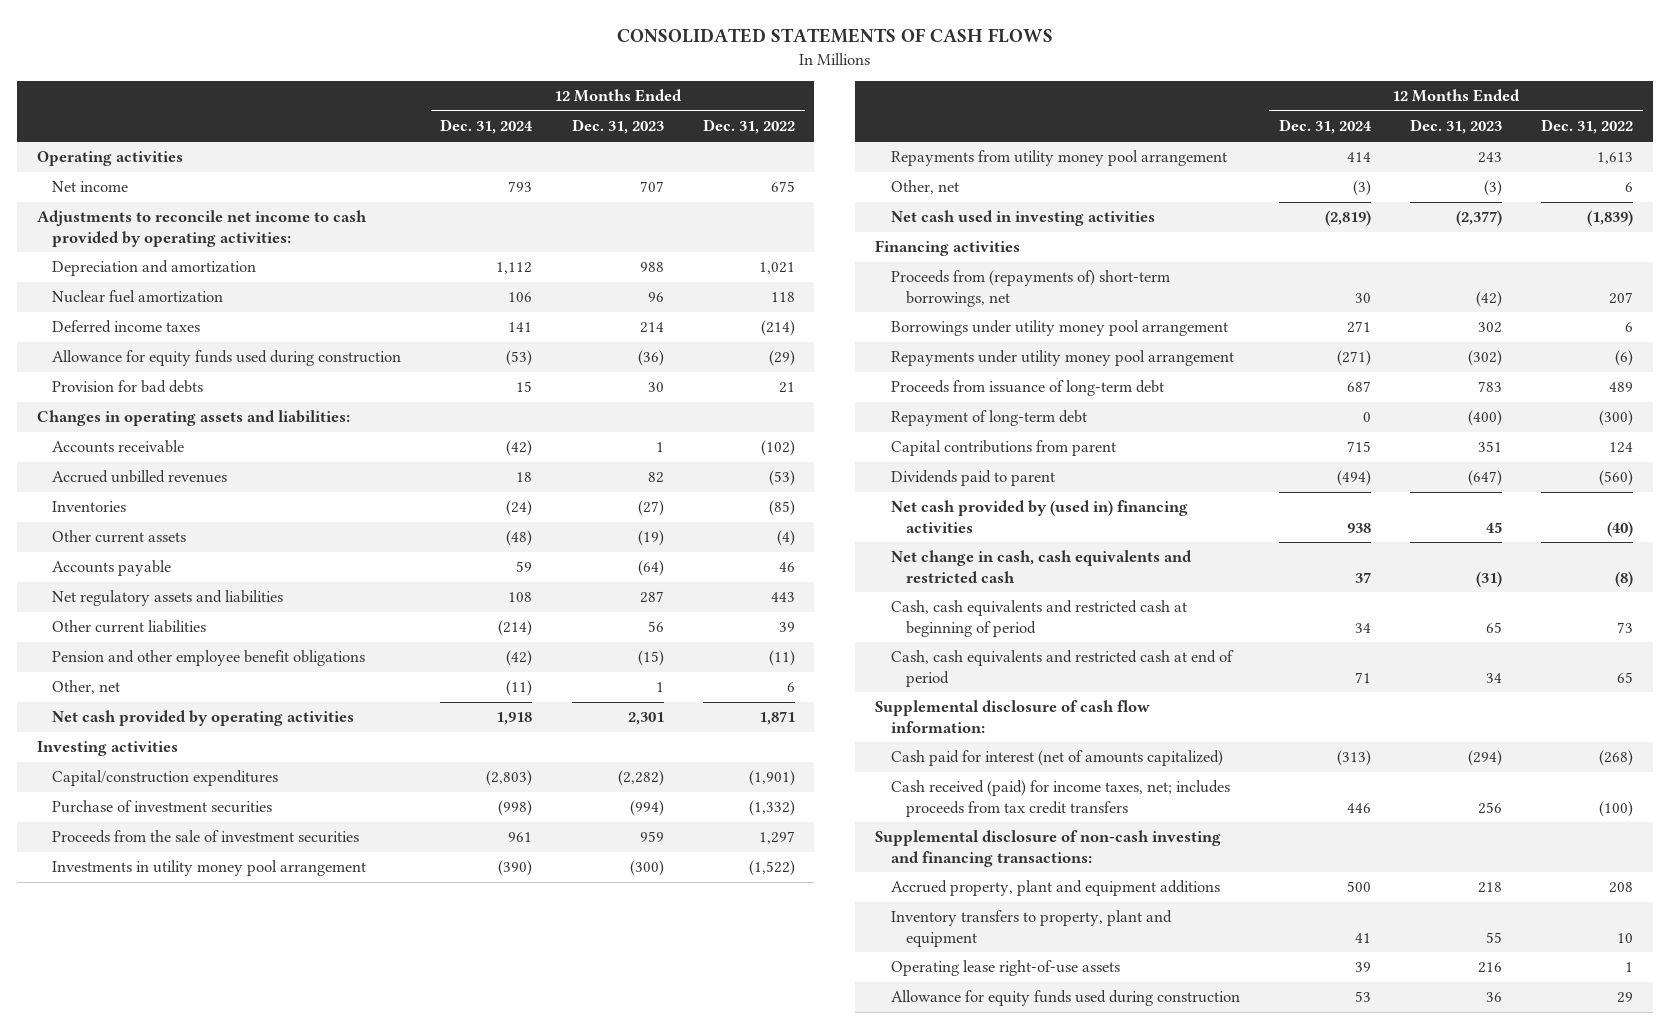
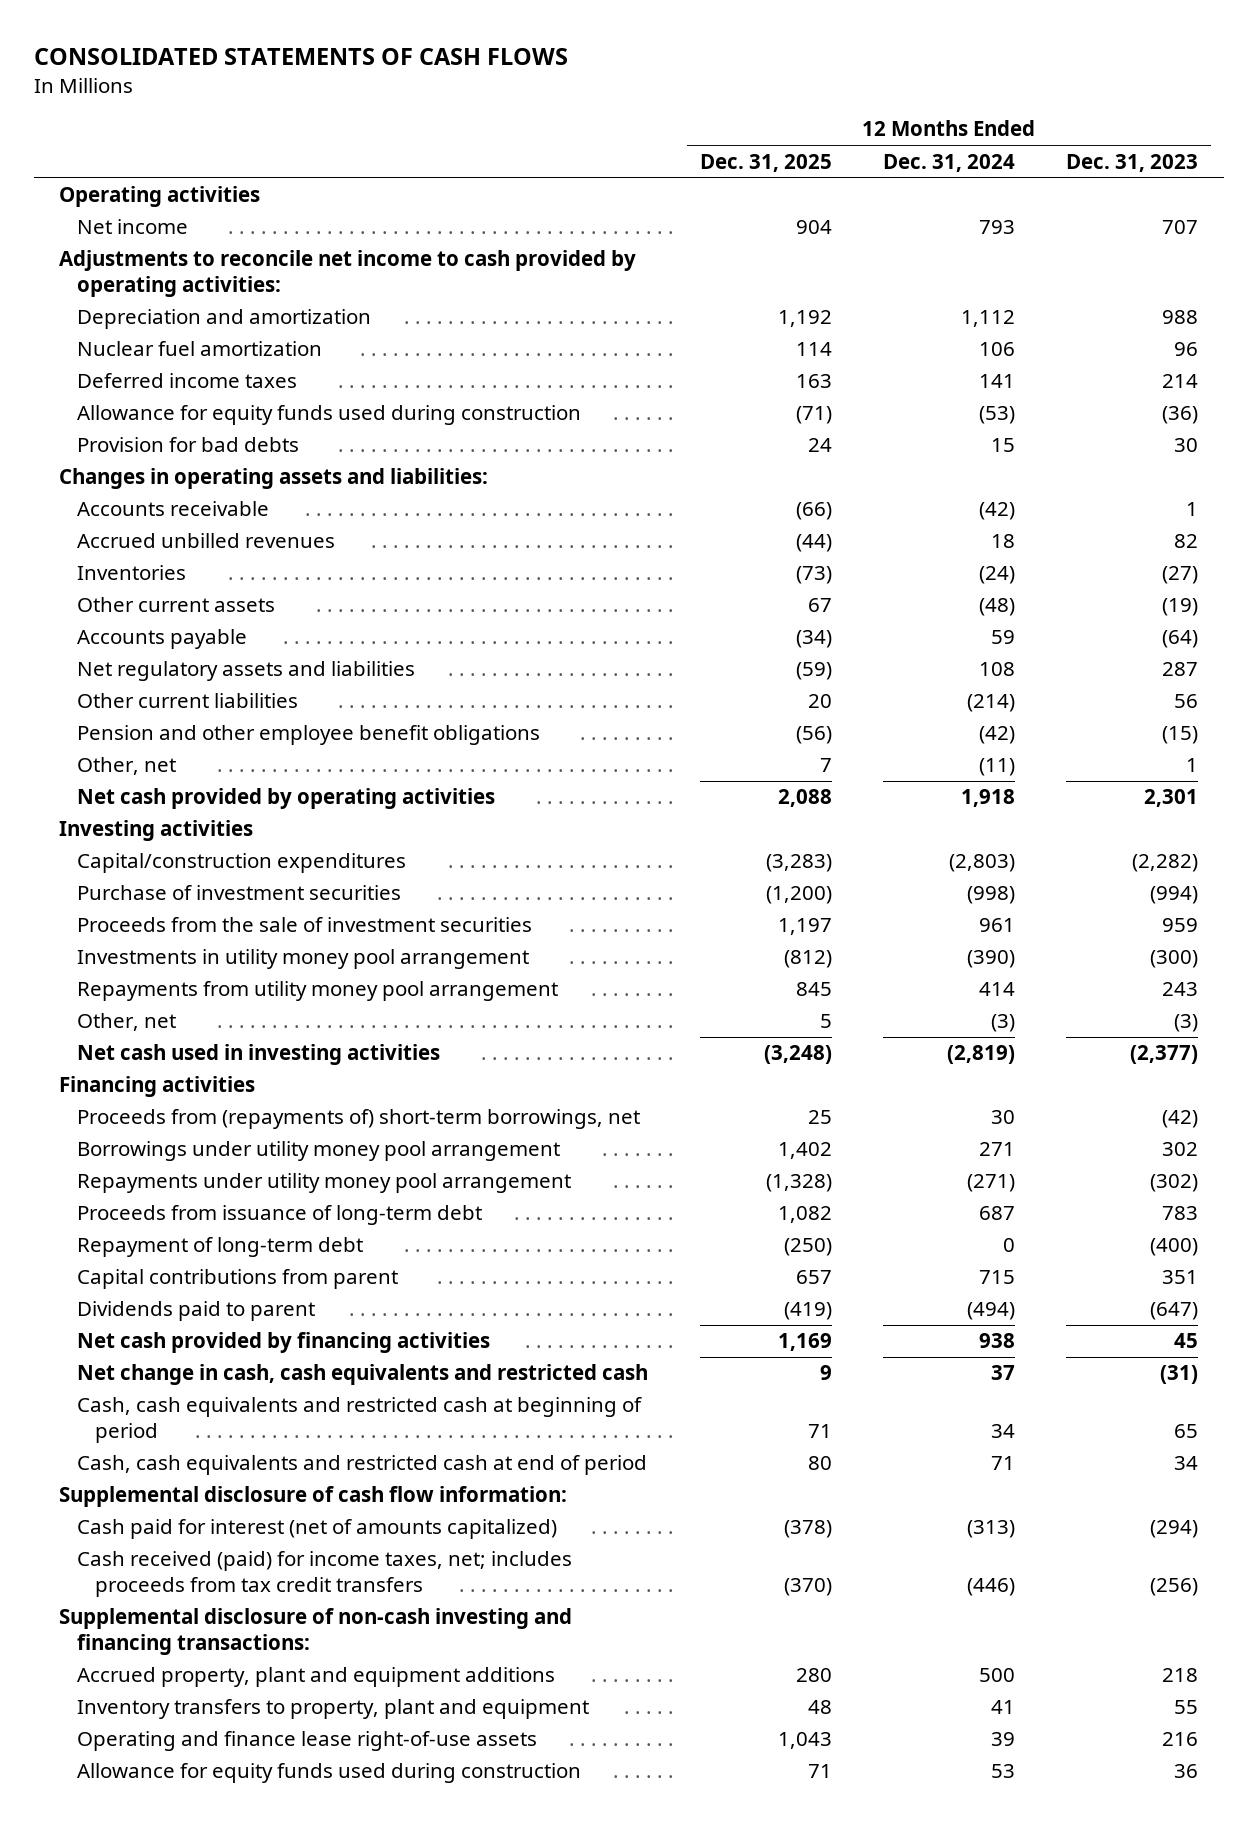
[702,119,795,135] Dec. 31, 2022 -> none
none -> [699,153,832,172] Dec. 31, 2025
[890,500,1188,533] Net cash provided by (used in) financing activities -> [77,1332,491,1354] Net cash provided by financing activities
[1346,802,1371,813] 446 -> [966,1578,1015,1597] (446)
[1477,801,1502,814] 256 -> [1150,1578,1199,1597] (256)
[890,960,1120,977] Operating lease right-of-use assets -> [77,1731,538,1752] Operating and finance lease right-of-use assets

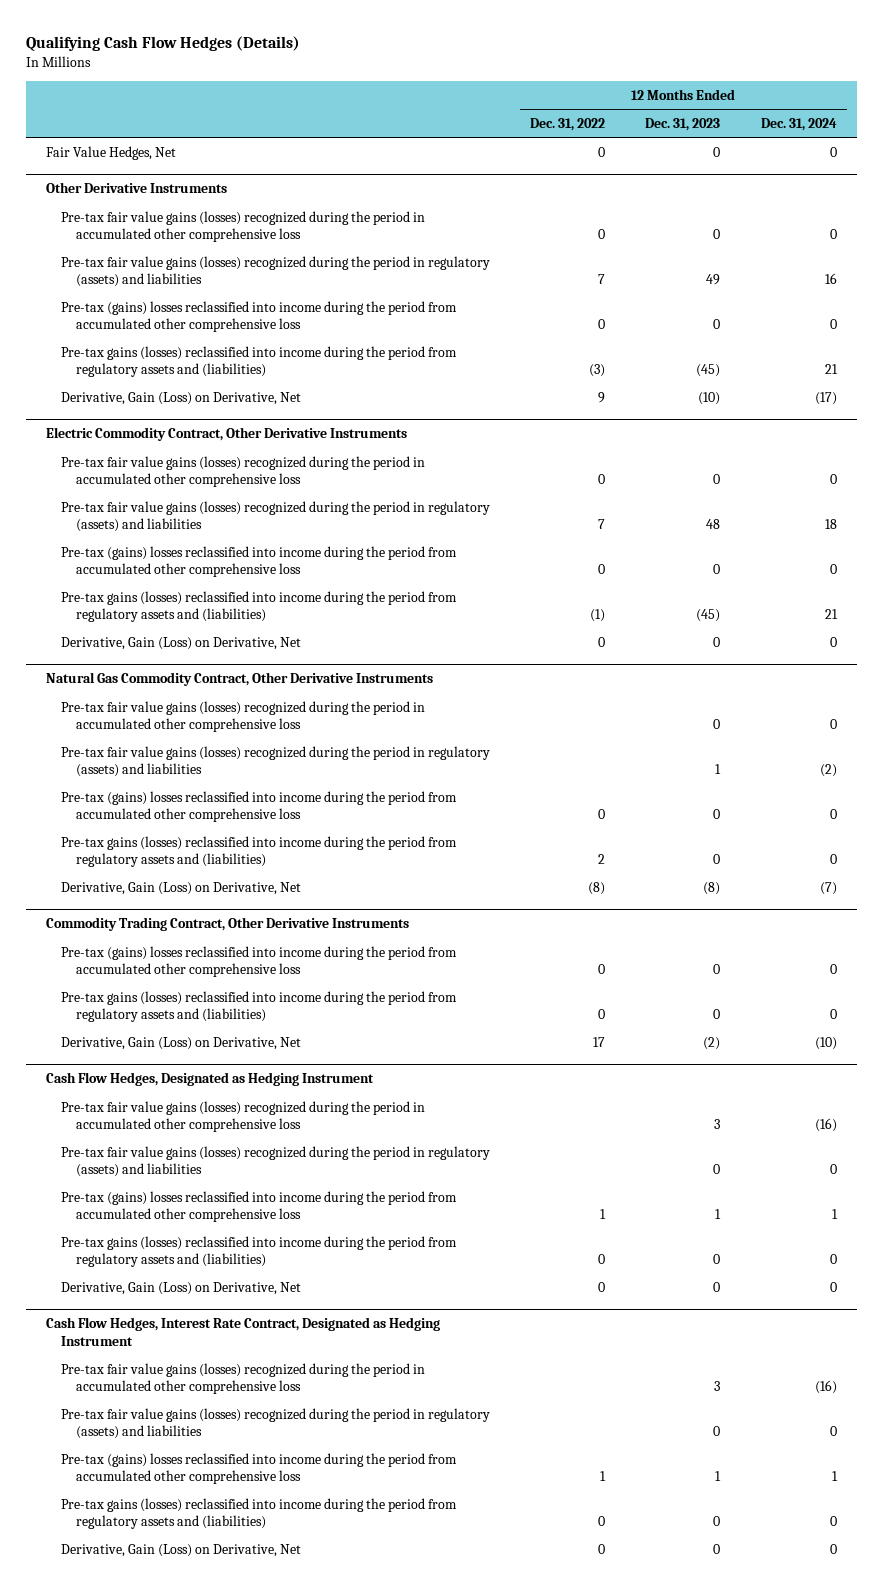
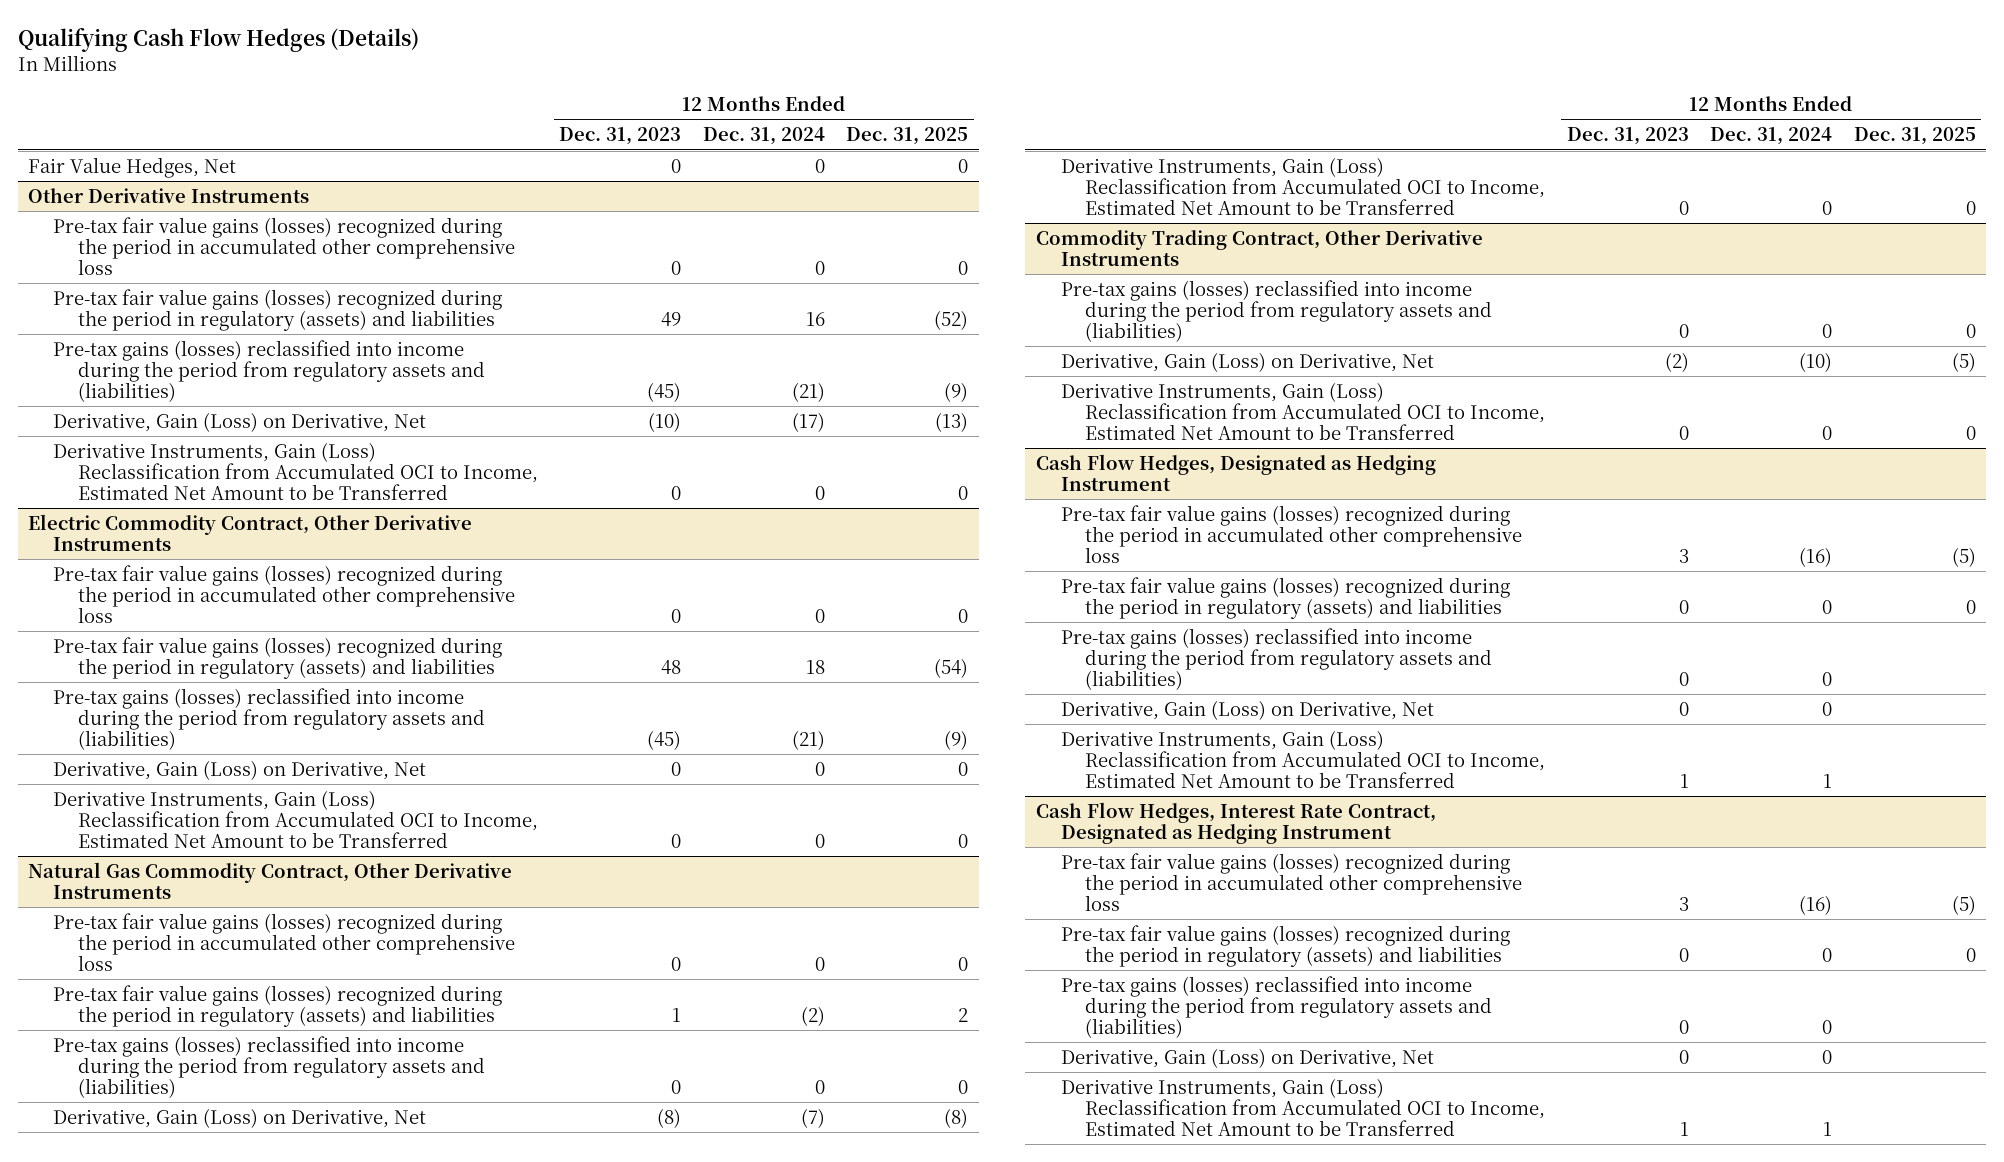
[530,117,606,131] Dec. 31, 2022 -> none
none -> [846,127,969,146] Dec. 31, 2025
[61,300,458,332] Pre-tax (gains) losses reclassified into income during the period from accumulated other comprehensive loss -> none
[824,363,838,374] 21 -> [791,382,825,403] (21)
none -> [53,441,538,501] Derivative Instruments, Gain (Loss) Reclassification from Accumulated OCI to Income, Estimated Net Amount to be Transferred
[61,545,458,577] Pre-tax (gains) losses reclassified into income during the period from accumulated other comprehensive loss -> none
[824,608,838,619] 21 -> [791,730,825,751] (21)
none -> [53,789,538,849] Derivative Instruments, Gain (Loss) Reclassification from Accumulated OCI to Income, Estimated Net Amount to be Transferred
[61,790,458,822] Pre-tax (gains) losses reclassified into income during the period from accumulated other comprehensive loss -> none
none -> [1060,156,1546,216] Derivative Instruments, Gain (Loss) Reclassification from Accumulated OCI to Income, Estimated Net Amount to be Transferred
[61,945,458,977] Pre-tax (gains) losses reclassified into income during the period from accumulated other comprehensive loss -> none
none -> [1060,381,1546,441] Derivative Instruments, Gain (Loss) Reclassification from Accumulated OCI to Income, Estimated Net Amount to be Transferred
[61,1190,458,1222] Pre-tax (gains) losses reclassified into income during the period from accumulated other comprehensive loss -> none
none -> [1060,729,1546,789] Derivative Instruments, Gain (Loss) Reclassification from Accumulated OCI to Income, Estimated Net Amount to be Transferred
[61,1452,458,1484] Pre-tax (gains) losses reclassified into income during the period from accumulated other comprehensive loss -> none
none -> [1060,1077,1546,1137] Derivative Instruments, Gain (Loss) Reclassification from Accumulated OCI to Income, Estimated Net Amount to be Transferred

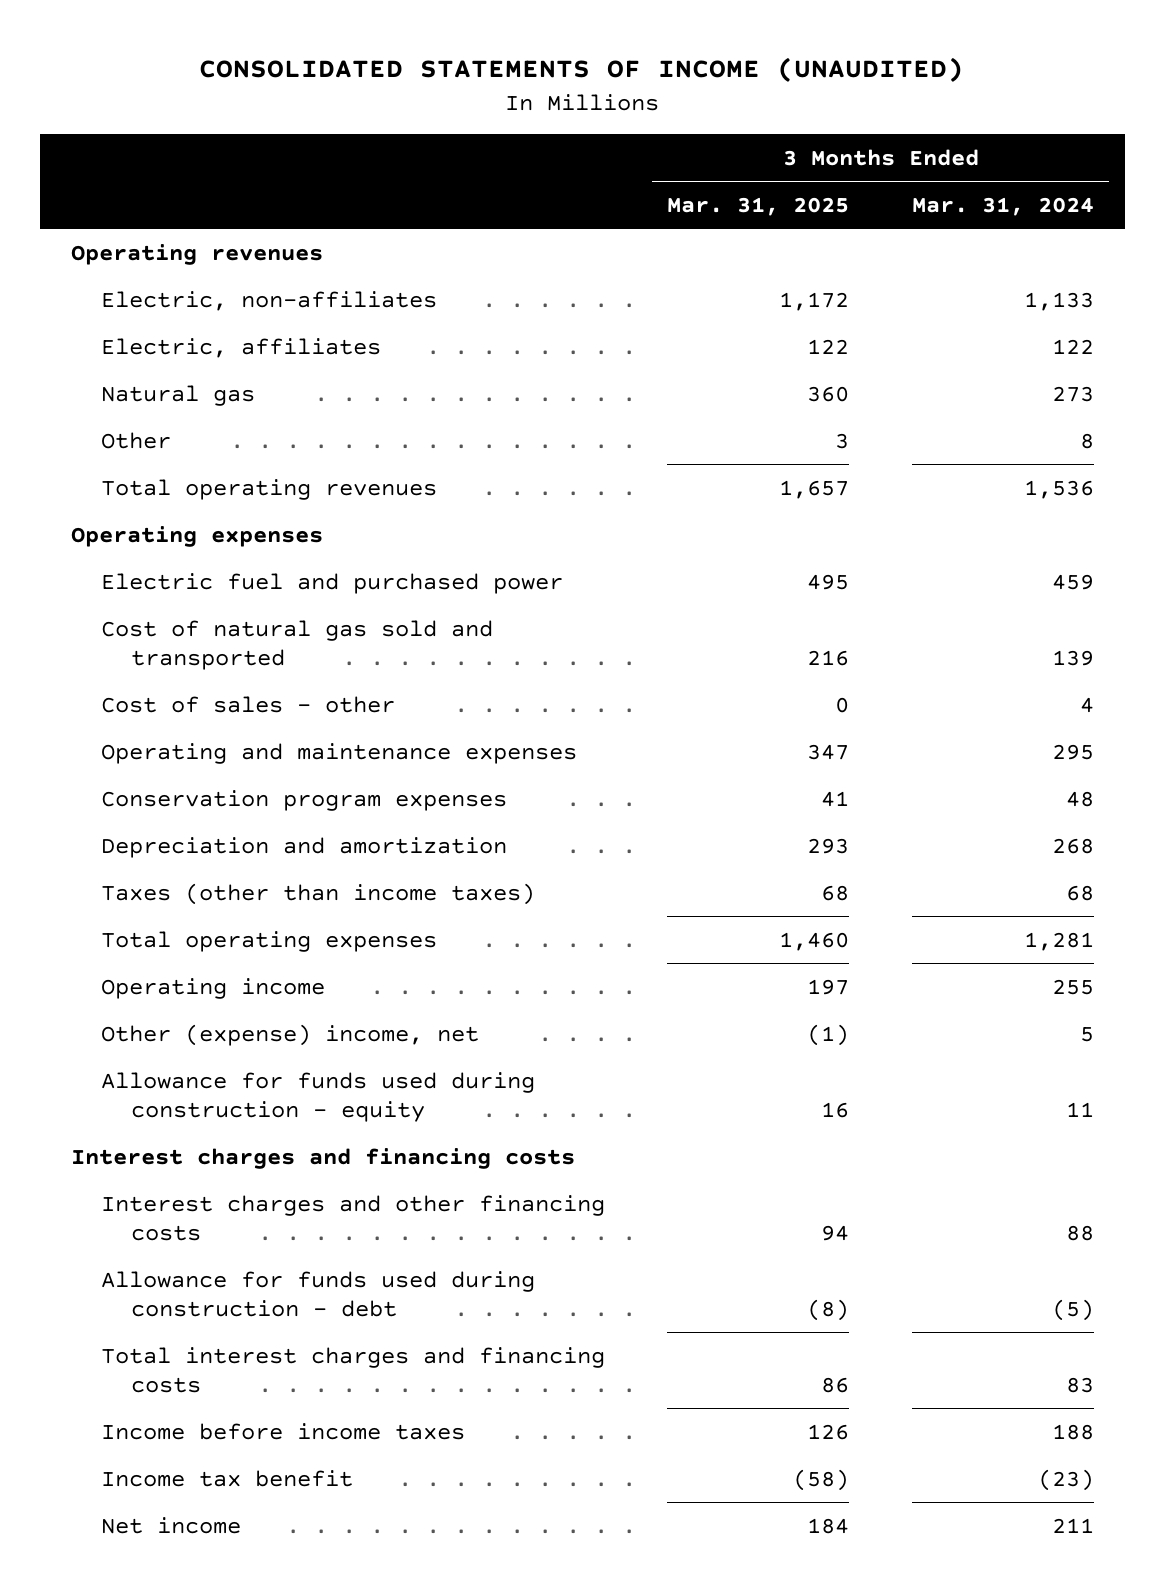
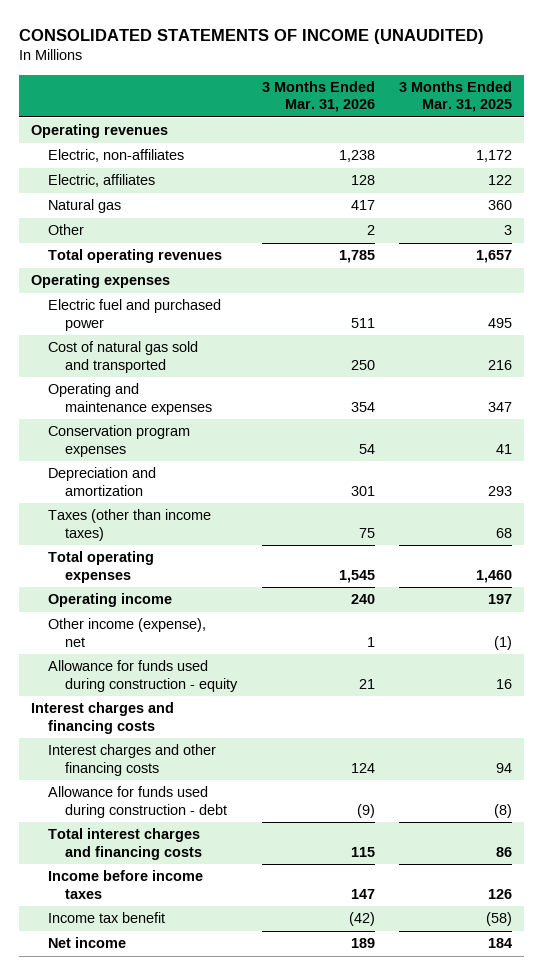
[911,197,1094,217] Mar. 31, 2024 -> none
none -> [261,81,375,113] 3 Months Ended Mar. 31, 2026
[101,695,396,713] Cost of sales - other -> none
[101,1023,480,1046] Other (expense) income, net -> [48,618,207,647] Other income (expense), net

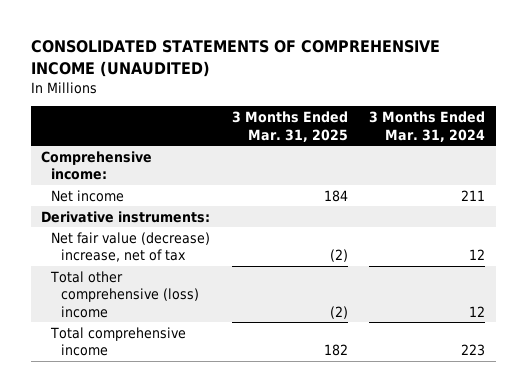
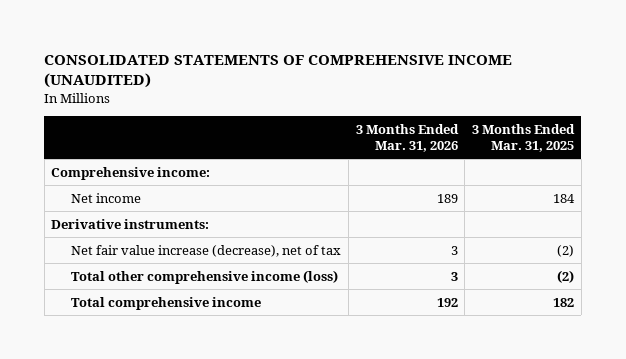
[369,111,486,142] 3 Months Ended Mar. 31, 2024 -> none
none -> [355,123,459,153] 3 Months Ended Mar. 31, 2026
[51,231,211,263] Net fair value (decrease) increase, net of tax -> [70,244,341,257] Net fair value increase (decrease), net of tax
[50,270,200,318] Total other comprehensive (loss) income -> [70,269,338,284] Total other comprehensive income (loss)

